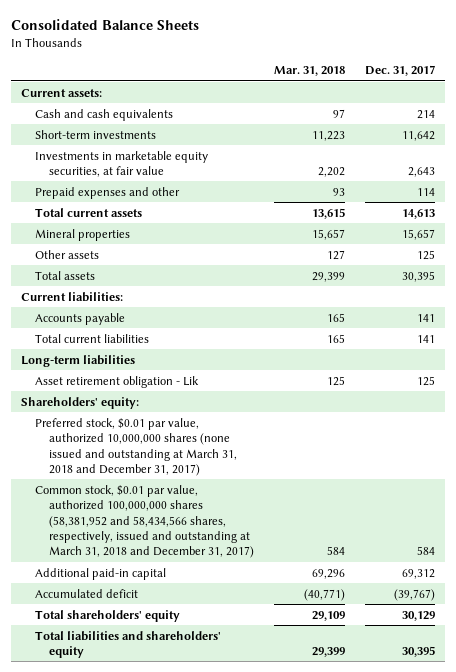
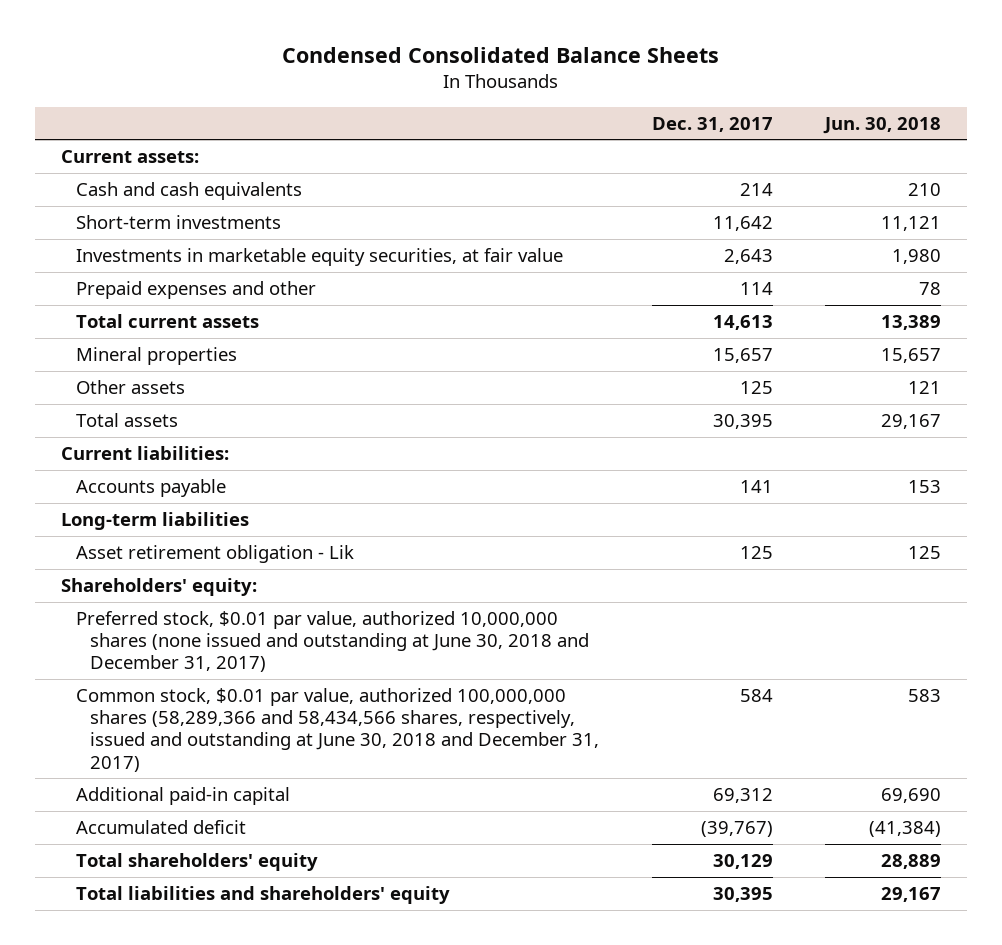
[10,19,199,31] Consolidated Balance Sheets -> [281,47,719,64] Condensed Consolidated Balance Sheets
[274,66,346,77] Mar. 31, 2018 -> none
none -> [822,116,941,134] Jun. 30, 2018
[35,333,150,343] Total current liabilities -> none
[35,417,238,476] Preferred stock, $0.01 par value, authorized 10,000,000 shares (none issued and outstanding at March 31, 2018 and December 31, 2017) -> [75,610,590,673] Preferred stock, $0.01 par value, authorized 10,000,000 shares (none issued and outstanding at June 30, 2018 and December 31, 2017)
[35,484,255,559] Common stock, $0.01 par value, authorized 100,000,000 shares (58,381,952 and 58,434,566 shares, respectively, issued and outstanding at March 31, 2018 and December 31, 2017) -> [75,687,600,772] Common stock, $0.01 par value, authorized 100,000,000 shares (58,289,366 and 58,434,566 shares, respectively, issued and outstanding at June 30, 2018 and December 31, 2017)

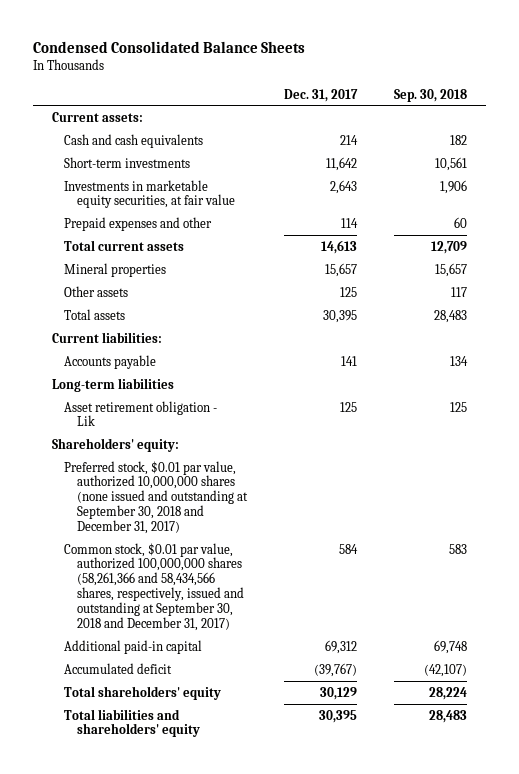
[822,116,941,134] Jun. 30, 2018 -> none
none -> [394,88,468,102] Sep. 30, 2018
[75,610,590,673] Preferred stock, $0.01 par value, authorized 10,000,000 shares (none issued and outstanding at June 30, 2018 and December 31, 2017) -> [64,460,248,534] Preferred stock, $0.01 par value, authorized 10,000,000 shares (none issued and outstanding at September 30, 2018 and December 31, 2017)
[75,687,600,772] Common stock, $0.01 par value, authorized 100,000,000 shares (58,289,366 and 58,434,566 shares, respectively, issued and outstanding at June 30, 2018 and December 31, 2017) -> [64,542,244,631] Common stock, $0.01 par value, authorized 100,000,000 shares (58,261,366 and 58,434,566 shares, respectively, issued and outstanding at September 30, 2018 and December 31, 2017)

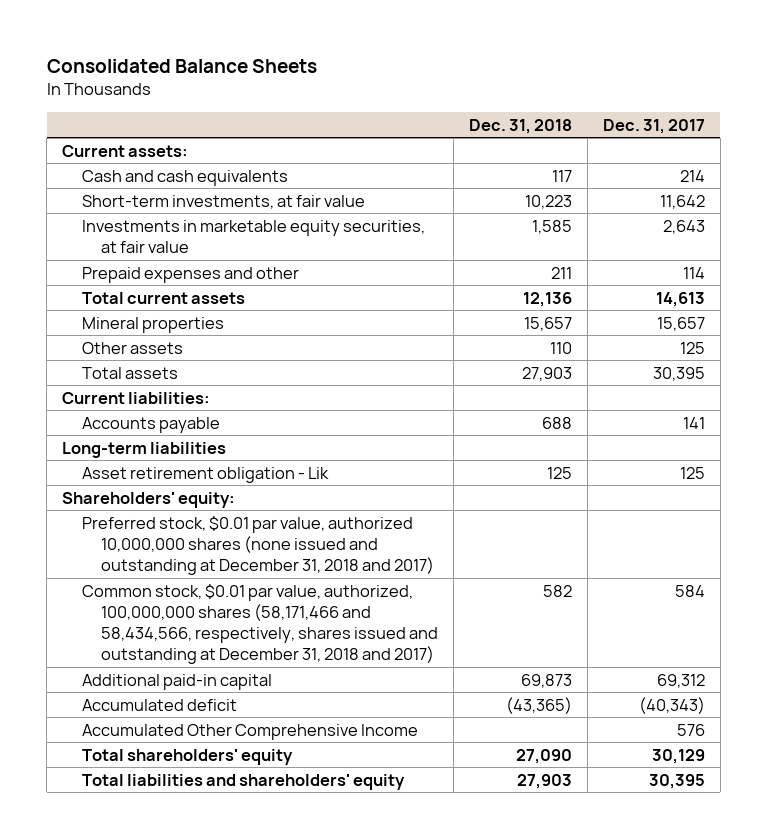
[33,41,306,54] Condensed Consolidated Balance Sheets -> [46,58,317,73] Consolidated Balance Sheets
[394,88,468,102] Sep. 30, 2018 -> none
none -> [468,118,572,134] Dec. 31, 2018
[64,156,191,168] Short-term investments -> [81,194,365,209] Short-term investments, at fair value
[64,460,248,534] Preferred stock, $0.01 par value, authorized 10,000,000 shares (none issued and outstanding at September 30, 2018 and December 31, 2017) -> [81,515,434,575] Preferred stock, $0.01 par value, authorized 10,000,000 shares (none issued and outstanding at December 31, 2018 and 2017)
[64,542,244,631] Common stock, $0.01 par value, authorized 100,000,000 shares (58,261,366 and 58,434,566 shares, respectively, issued and outstanding at September 30, 2018 and December 31, 2017) -> [81,583,438,665] Common stock, $0.01 par value, authorized, 100,000,000 shares (58,171,466 and 58,434,566, respectively, shares issued and outstanding at December 31, 2018 and 2017)
[313,662,357,677] (39,767) -> [638,696,705,714] (40,343)
none -> [81,723,418,740] Accumulated Other Comprehensive Income

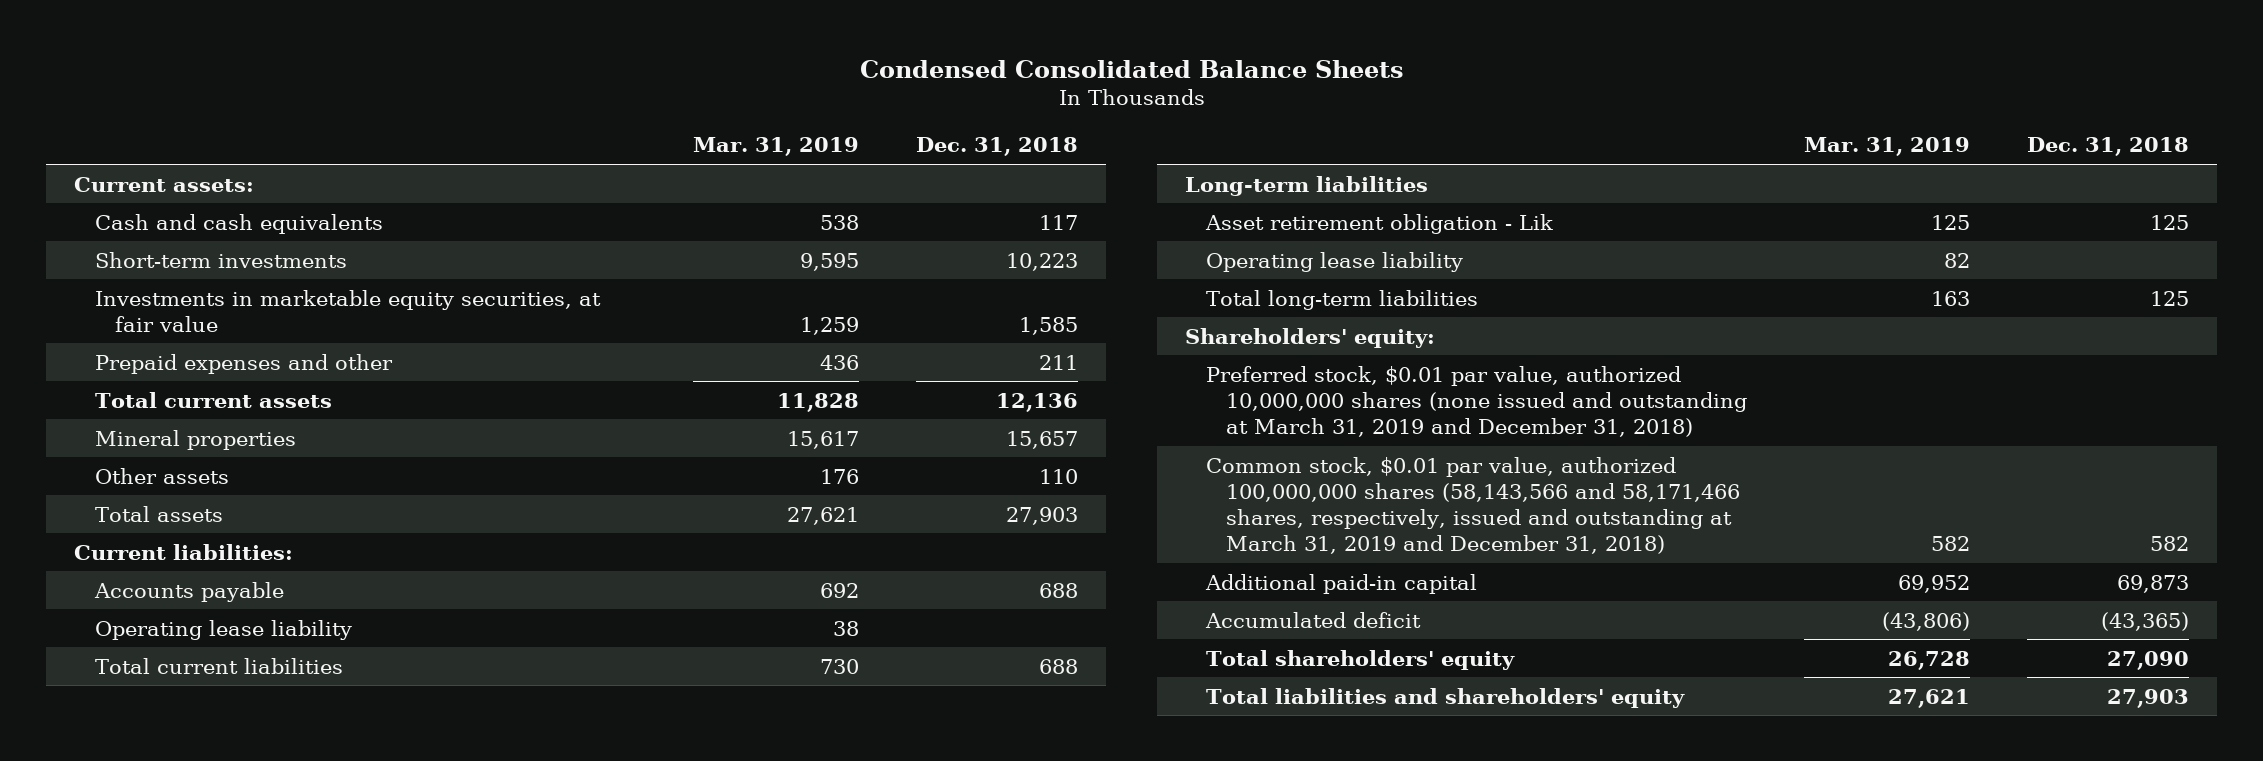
[46,58,317,73] Consolidated Balance Sheets -> [859,59,1404,78] Condensed Consolidated Balance Sheets
[602,118,705,134] Dec. 31, 2017 -> none
none -> [693,137,860,157] Mar. 31, 2019
[81,194,365,209] Short-term investments, at fair value -> [94,251,347,268] Short-term investments
none -> [94,619,352,640] Operating lease liability
none -> [94,657,343,674] Total current liabilities
none -> [1205,251,1463,272] Operating lease liability
none -> [1205,289,1478,310] Total long-term liabilities
[81,515,434,575] Preferred stock, $0.01 par value, authorized 10,000,000 shares (none issued and outstanding at December 31, 2018 and 2017) -> [1205,365,1748,437] Preferred stock, $0.01 par value, authorized 10,000,000 shares (none issued and outstanding at March 31, 2019 and December 31, 2018)
[81,583,438,665] Common stock, $0.01 par value, authorized, 100,000,000 shares (58,171,466 and 58,434,566, respectively, shares issued and outstanding at December 31, 2018 and 2017) -> [1205,456,1741,554] Common stock, $0.01 par value, authorized 100,000,000 shares (58,143,566 and 58,171,466 shares, respectively, issued and outstanding at March 31, 2019 and December 31, 2018)
[81,723,418,740] Accumulated Other Comprehensive Income -> none

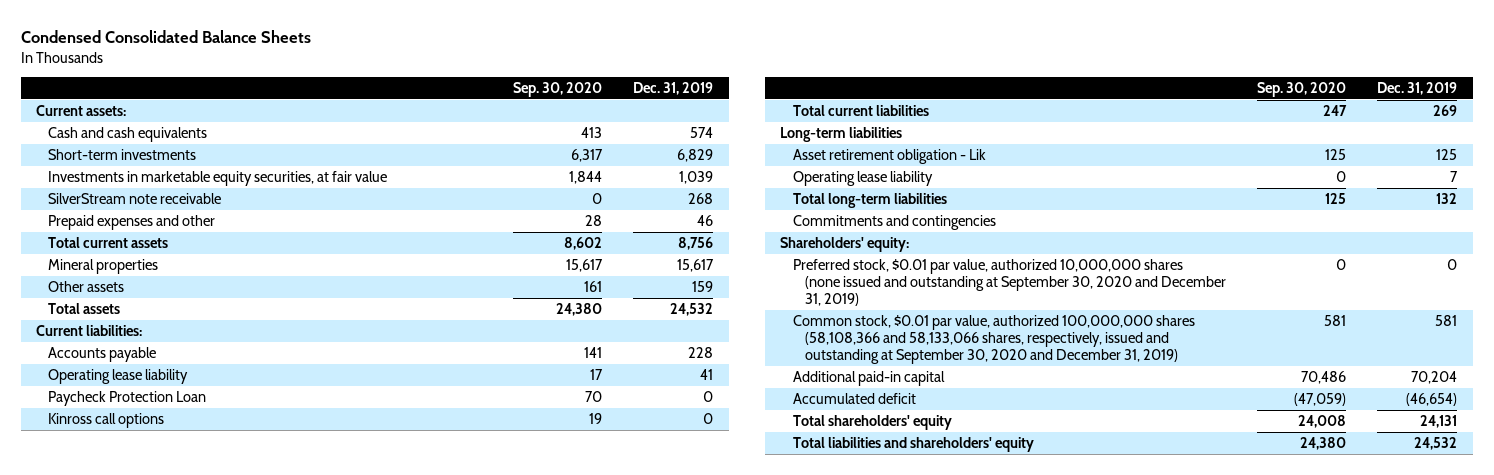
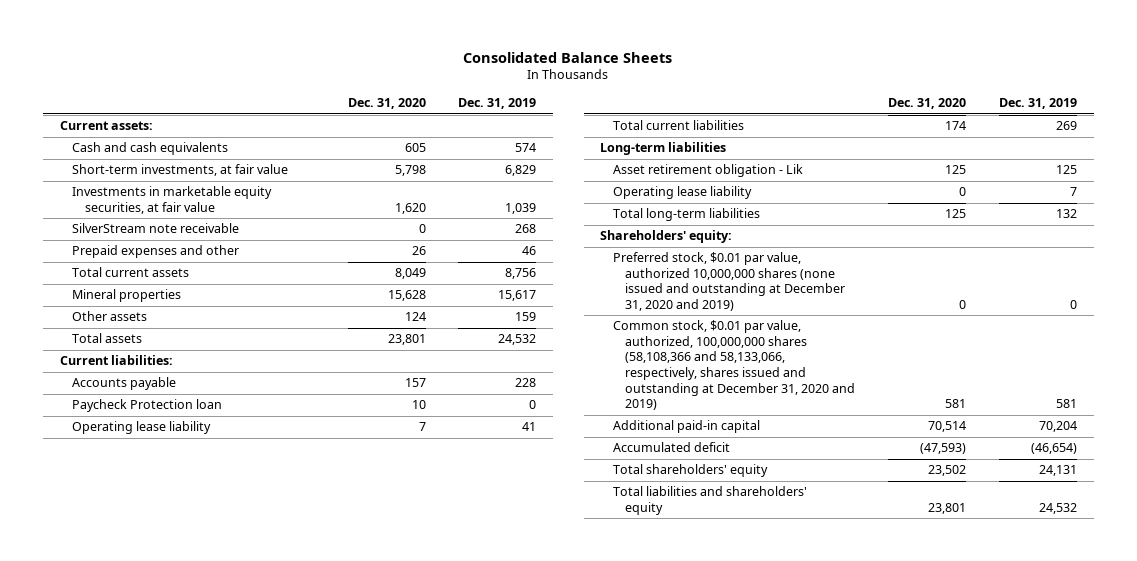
[20,30,311,44] Condensed Consolidated Balance Sheets -> [463,51,673,63] Consolidated Balance Sheets
[512,82,602,98] Sep. 30, 2020 -> none
none -> [347,98,426,110] Dec. 31, 2020
[48,148,197,160] Short-term investments -> [72,164,289,177] Short-term investments, at fair value
none -> [72,399,223,413] Paycheck Protection loan
[48,390,207,406] Paycheck Protection Loan -> none
[48,412,165,428] Kinross call options -> none
[792,214,996,230] Commitments and contingencies -> none
[792,258,1227,306] Preferred stock, $0.01 par value, authorized 10,000,000 shares (none issued and outstanding at September 30, 2020 and December 31, 2019) -> [612,252,846,312] Preferred stock, $0.01 par value, authorized 10,000,000 shares (none issued and outstanding at December 31, 2020 and 2019)
[792,314,1195,364] Common stock, $0.01 par value, authorized 100,000,000 shares (58,108,366 and 58,133,066 shares, respectively, issued and outstanding at September 30, 2020 and December 31, 2019) -> [612,320,856,411] Common stock, $0.01 par value, authorized, 100,000,000 shares (58,108,366 and 58,133,066, respectively, shares issued and outstanding at December 31, 2020 and 2019)

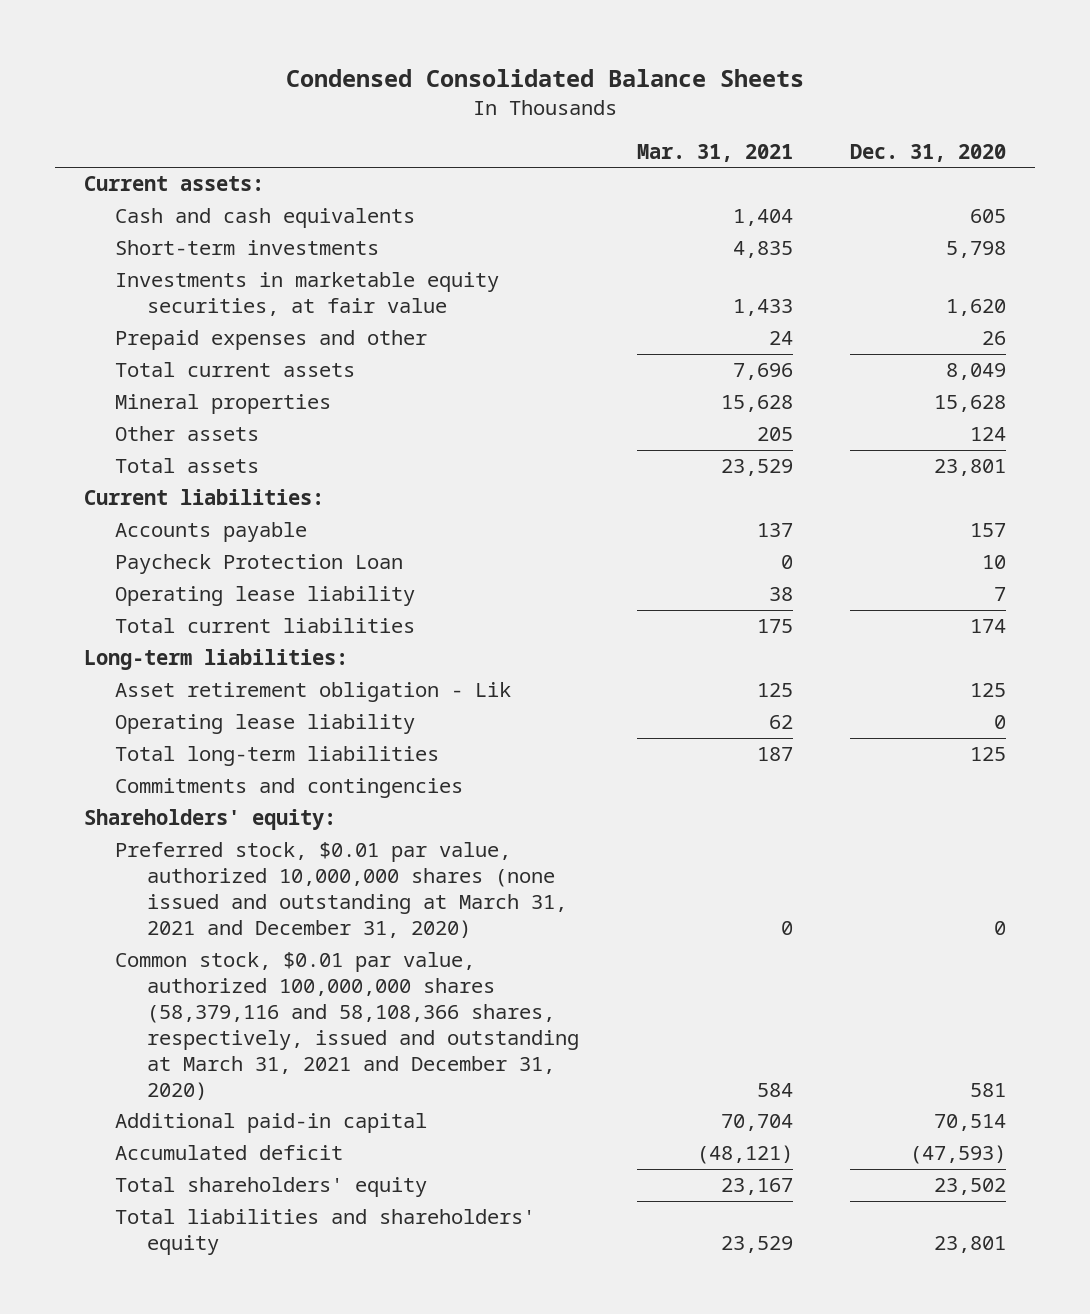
[463,51,673,63] Consolidated Balance Sheets -> [285,68,804,87] Condensed Consolidated Balance Sheets
[458,98,537,110] Dec. 31, 2019 -> none
none -> [636,143,793,162] Mar. 31, 2021
[72,164,289,177] Short-term investments, at fair value -> [115,240,380,256] Short-term investments
[72,223,240,234] SilverStream note receivable -> none
[72,399,223,413] Paycheck Protection loan -> [115,554,404,575] Paycheck Protection Loan
[600,142,727,156] Long-term liabilities -> [83,649,348,671] Long-term liabilities:
none -> [115,778,464,799] Commitments and contingencies
[612,252,846,312] Preferred stock, $0.01 par value, authorized 10,000,000 shares (none issued and outstanding at December 31, 2020 and 2019) -> [115,842,568,939] Preferred stock, $0.01 par value, authorized 10,000,000 shares (none issued and outstanding at March 31, 2021 and December 31, 2020)
[612,320,856,411] Common stock, $0.01 par value, authorized, 100,000,000 shares (58,108,366 and 58,133,066, respectively, shares issued and outstanding at December 31, 2020 and 2019) -> [115,952,580,1100] Common stock, $0.01 par value, authorized 100,000,000 shares (58,379,116 and 58,108,366 shares, respectively, issued and outstanding at March 31, 2021 and December 31, 2020)

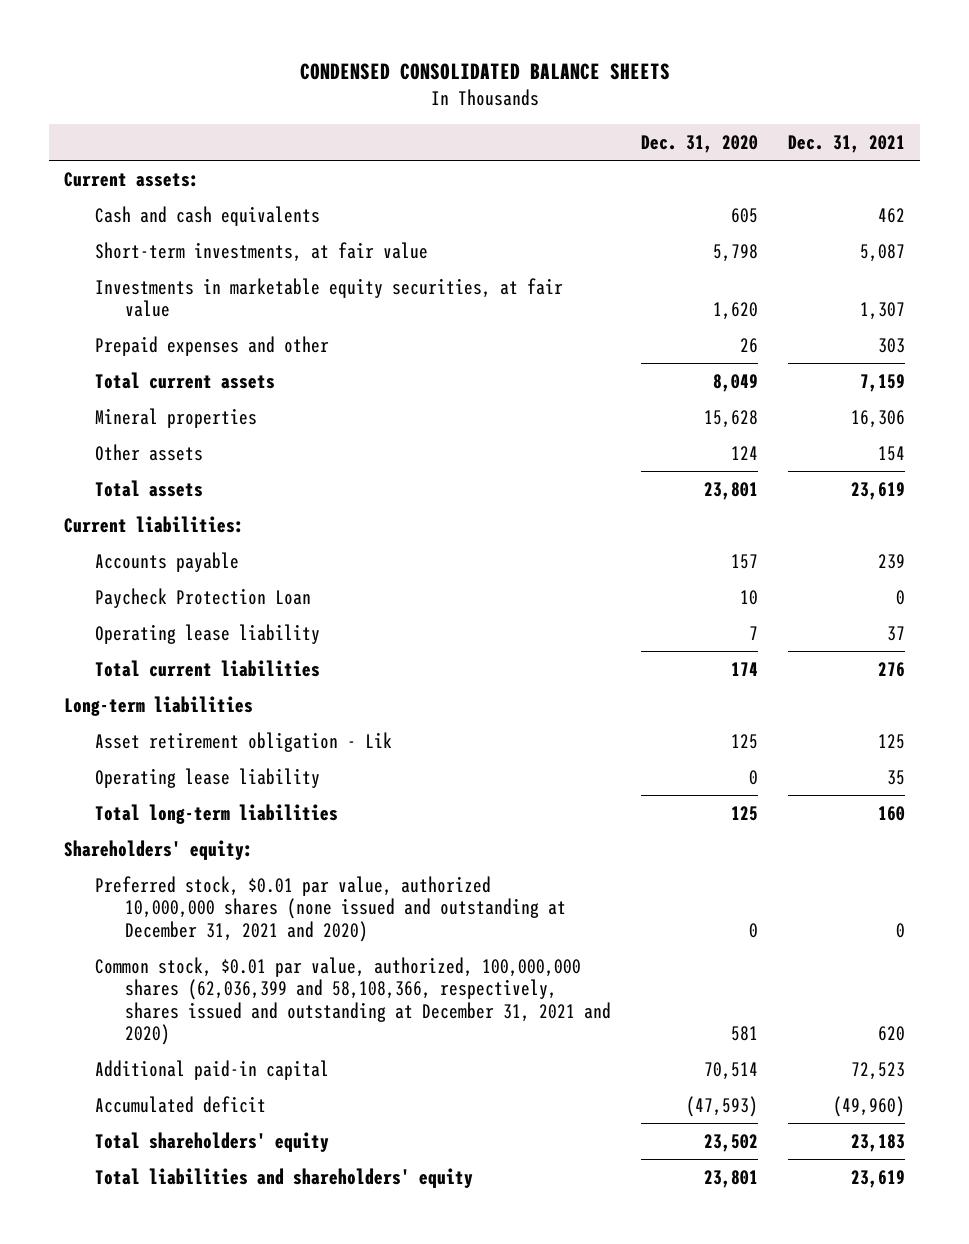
[285,68,804,87] Condensed Consolidated Balance Sheets -> [299,63,670,81] CONDENSED CONSOLIDATED BALANCE SHEETS
[636,143,793,162] Mar. 31, 2021 -> none
none -> [787,135,905,154] Dec. 31, 2021
[115,240,380,256] Short-term investments -> [94,241,428,262] Short-term investments, at fair value
[83,649,348,671] Long-term liabilities: -> [64,695,254,716] Long-term liabilities
[115,778,464,799] Commitments and contingencies -> none
[115,842,568,939] Preferred stock, $0.01 par value, authorized 10,000,000 shares (none issued and outstanding at March 31, 2021 and December 31, 2020) -> [94,875,567,942] Preferred stock, $0.01 par value, authorized 10,000,000 shares (none issued and outstanding at December 31, 2021 and 2020)
[115,952,580,1100] Common stock, $0.01 par value, authorized 100,000,000 shares (58,379,116 and 58,108,366 shares, respectively, issued and outstanding at March 31, 2021 and December 31, 2020) -> [94,956,612,1046] Common stock, $0.01 par value, authorized, 100,000,000 shares (62,036,399 and 58,108,366, respectively, shares issued and outstanding at December 31, 2021 and 2020)

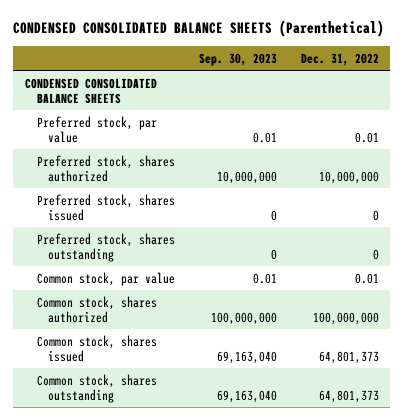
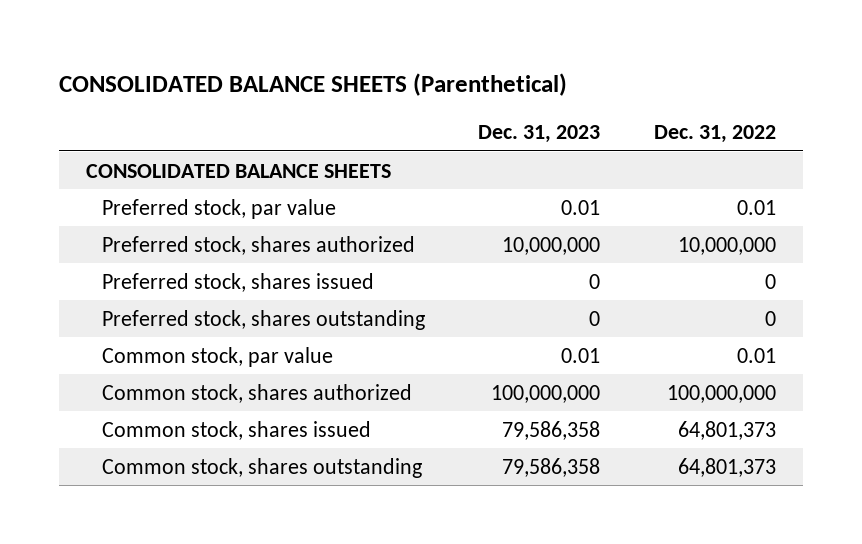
[13,20,385,38] CONDENSED CONSOLIDATED BALANCE SHEETS (Parenthetical) -> [58,73,567,97] CONSOLIDATED BALANCE SHEETS (Parenthetical)
[198,52,277,66] Sep. 30, 2023 -> none
none -> [478,125,601,144] Dec. 31, 2023
[25,77,158,104] CONDENSED CONSOLIDATED BALANCE SHEETS -> [85,163,391,178] CONSOLIDATED BALANCE SHEETS

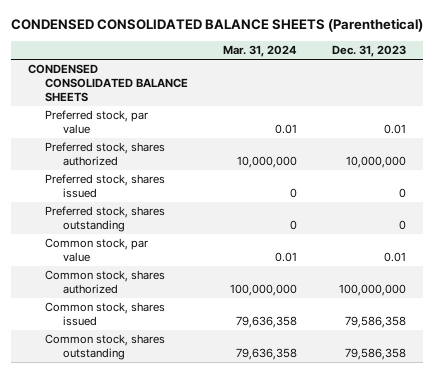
[58,73,567,97] CONSOLIDATED BALANCE SHEETS (Parenthetical) -> [10,18,423,33] CONDENSED CONSOLIDATED BALANCE SHEETS (Parenthetical)
[654,125,777,144] Dec. 31, 2022 -> none
none -> [223,45,298,58] Mar. 31, 2024
[85,163,391,178] CONSOLIDATED BALANCE SHEETS -> [28,64,189,103] CONDENSED CONSOLIDATED BALANCE SHEETS

